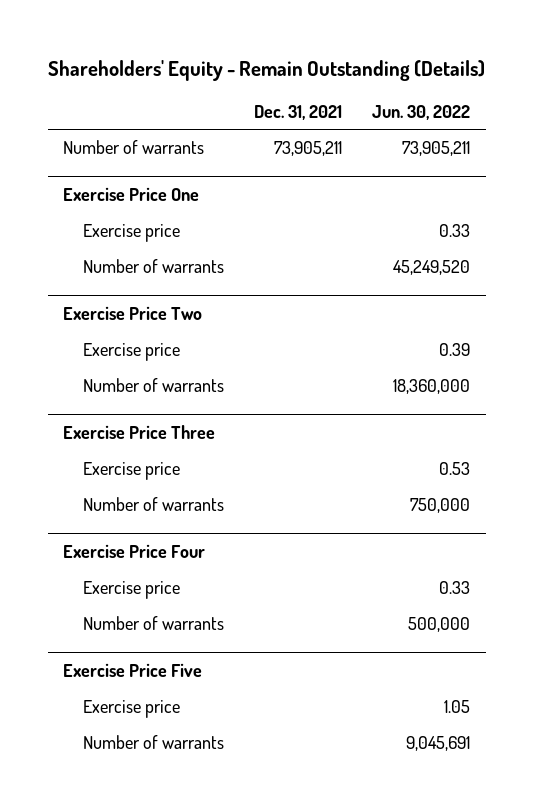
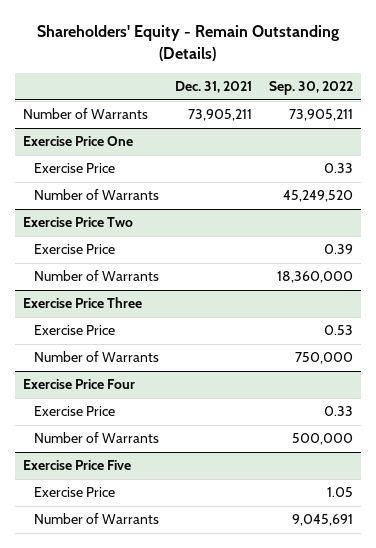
[372,104,471,120] Jun. 30, 2022 -> none
none -> [268,81,353,96] Sep. 30, 2022
[63,140,205,155] Number of warrants -> [23,108,149,120] Number of Warrants
[82,224,180,243] Exercise price -> [33,163,115,174] Exercise Price
[82,259,224,274] Number of warrants -> [33,189,159,201] Number of Warrants
[82,343,180,362] Exercise price -> [33,244,115,255] Exercise Price
[82,378,224,393] Number of warrants -> [33,270,159,282] Number of Warrants
[82,462,180,481] Exercise price -> [33,325,115,336] Exercise Price
[82,497,224,512] Number of warrants -> [33,351,159,363] Number of Warrants
[82,581,180,600] Exercise price -> [33,406,115,417] Exercise Price
[82,616,224,631] Number of warrants -> [33,432,159,444] Number of Warrants
[82,700,180,719] Exercise price -> [33,487,115,498] Exercise Price
[82,735,224,750] Number of warrants -> [33,513,159,525] Number of Warrants

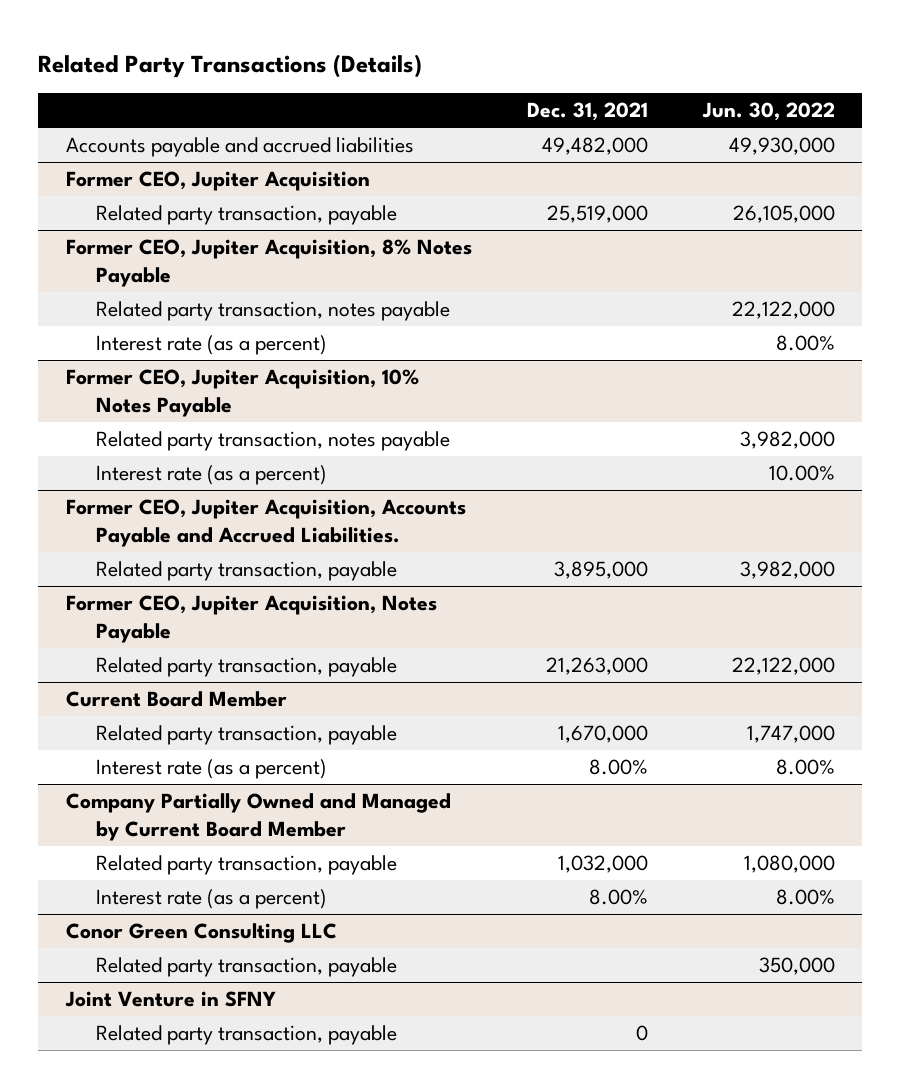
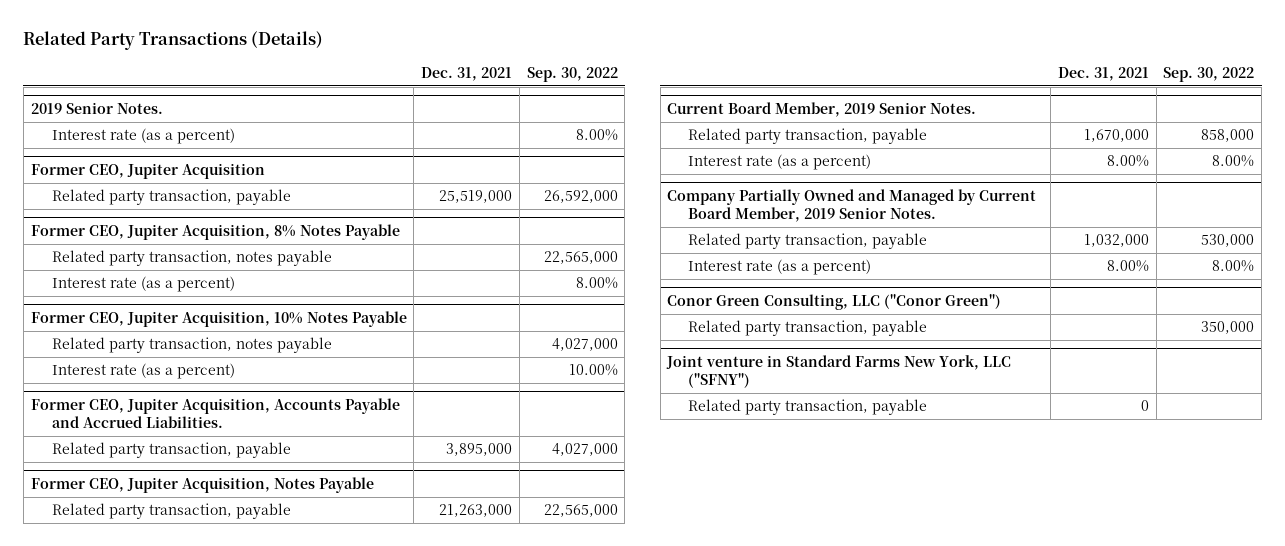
[701,102,835,122] Jun. 30, 2022 -> none
none -> [526,66,618,82] Sep. 30, 2022
[65,137,414,158] Accounts payable and accrued liabilities -> none
none -> [30,102,163,115] 2019 Senior Notes.
none -> [51,128,235,145] Interest rate (as a percent)
[65,691,287,708] Current Board Member -> [667,102,977,118] Current Board Member, 2019 Senior Notes.
[65,793,451,841] Company Partially Owned and Managed by Current Board Member -> [667,189,1037,223] Company Partially Owned and Managed by Current Board Member, 2019 Senior Notes.
[65,923,337,944] Conor Green Consulting LLC -> [667,294,1002,311] Conor Green Consulting, LLC ("Conor Green")
[64,991,276,1008] Joint Venture in SFNY -> [666,355,1012,389] Joint venture in Standard Farms New York, LLC ("SFNY")

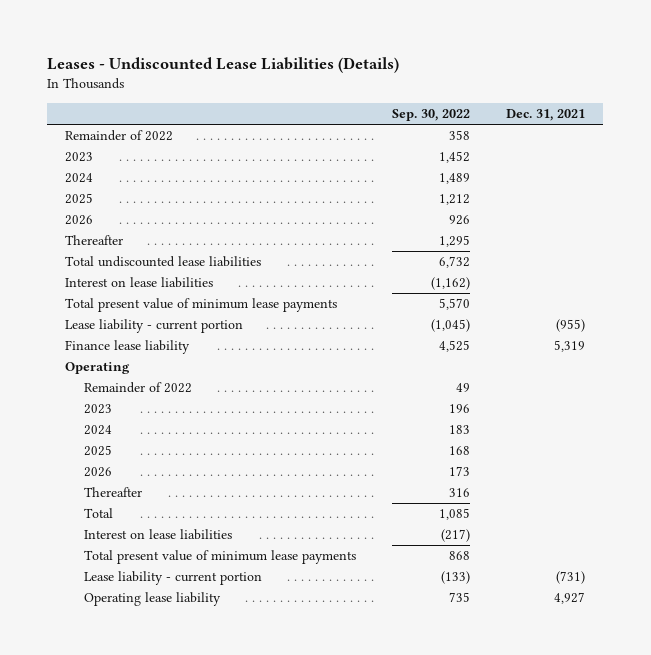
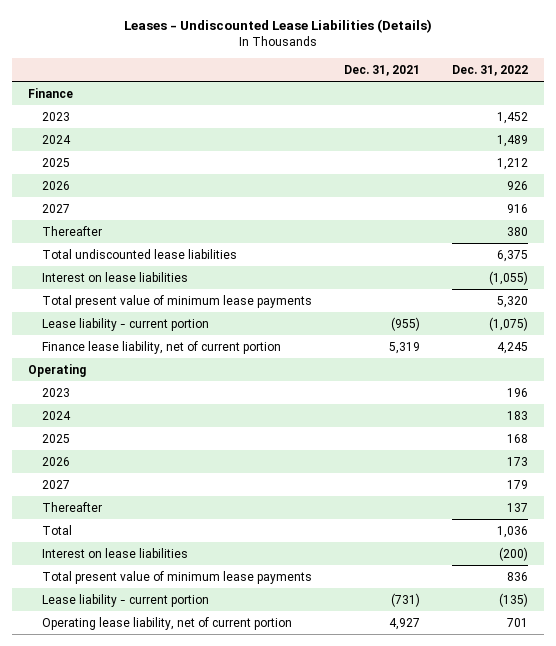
[391,108,470,121] Sep. 30, 2022 -> none
none -> [452,64,529,76] Dec. 31, 2022
[65,130,174,142] Remainder of 2022 -> none
none -> [27,87,73,98] Finance
none -> [42,203,71,213] 2027
[65,340,191,355] Finance lease liability -> [42,340,282,354] Finance lease liability, net of current portion
[83,382,192,394] Remainder of 2022 -> none
none -> [42,479,71,489] 2027
[83,592,221,607] Operating lease liability -> [42,616,293,630] Operating lease liability, net of current portion

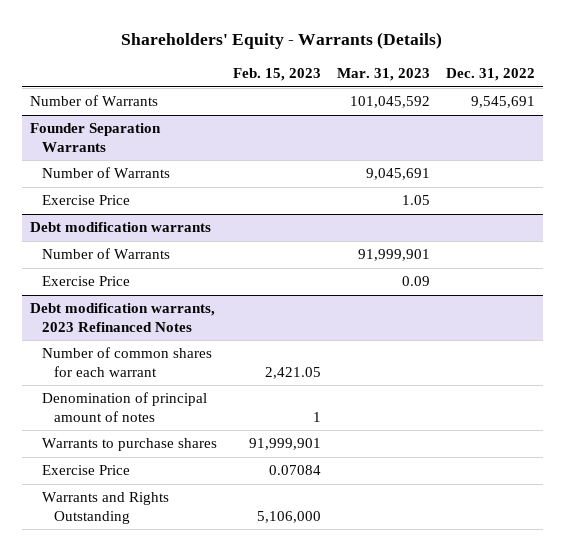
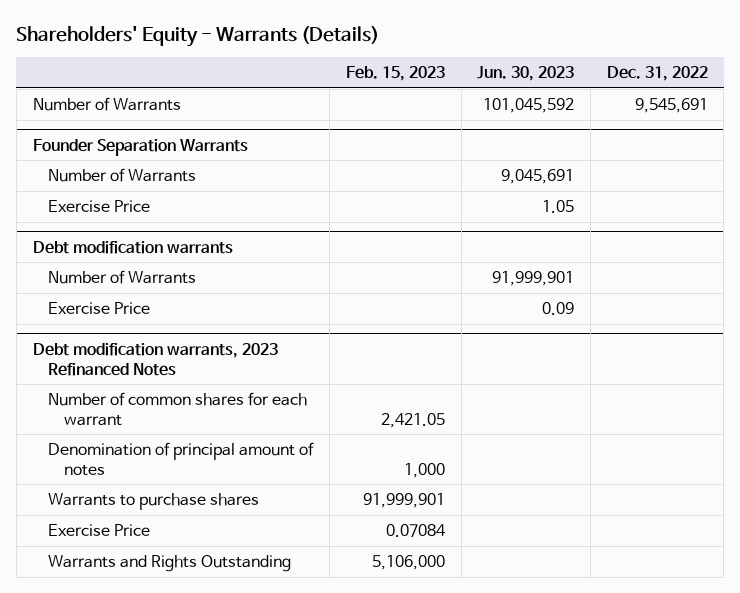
[337,68,431,82] Mar. 31, 2023 -> none
none -> [477,66,575,82] Jun. 30, 2023
[312,411,321,422] 1 -> [403,462,445,478] 1,000

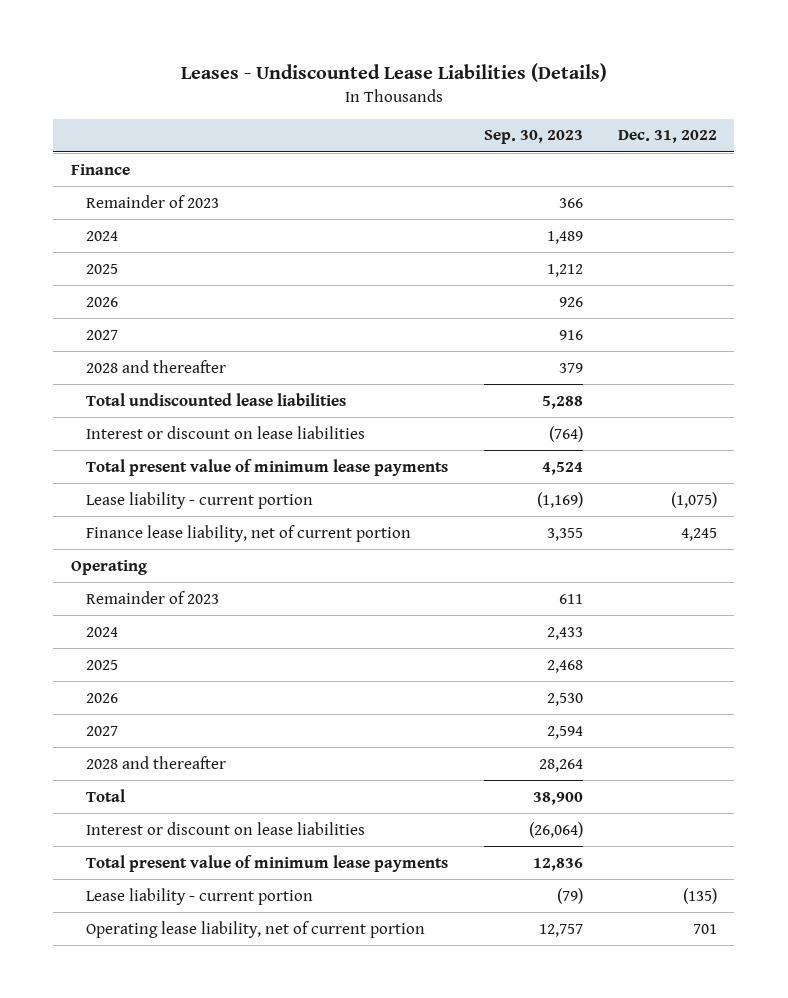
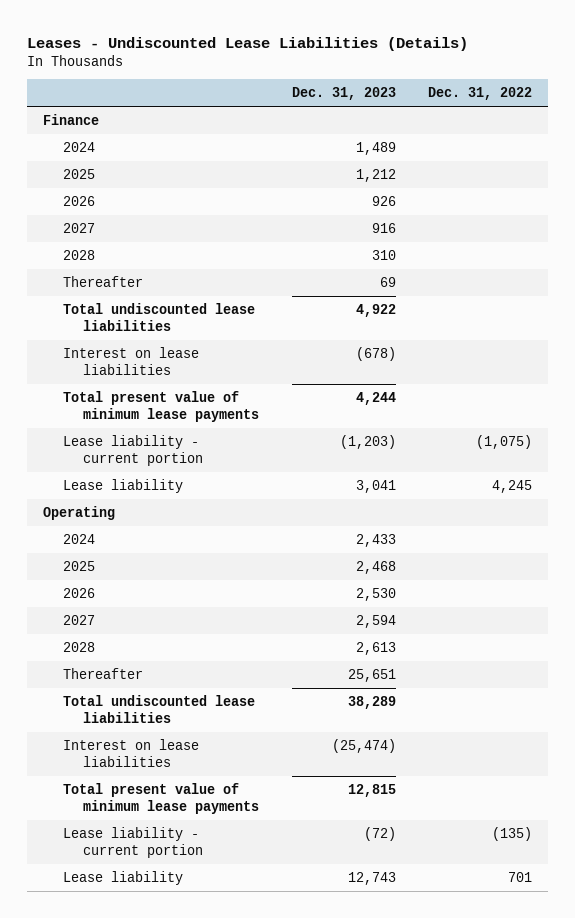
[483,130,583,145] Sep. 30, 2023 -> none
none -> [291,87,396,101] Dec. 31, 2023
[86,194,220,208] Remainder of 2023 -> none
[86,359,227,373] 2028 and thereafter -> none
none -> [63,249,96,260] 2028
none -> [63,275,144,287] Thereafter
[86,425,366,439] Interest or discount on lease liabilities -> [63,346,200,375] Interest on lease liabilities
[86,524,412,542] Finance lease liability, net of current portion -> [63,478,184,493] Lease liability
[86,590,220,604] Remainder of 2023 -> none
[86,755,227,769] 2028 and thereafter -> none
none -> [63,641,96,652] 2028
none -> [63,667,144,679] Thereafter
[86,788,126,802] Total -> [63,694,256,723] Total undiscounted lease liabilities
[86,821,366,835] Interest or discount on lease liabilities -> [63,738,200,767] Interest on lease liabilities
[86,920,426,938] Operating lease liability, net of current portion -> [63,870,184,885] Lease liability

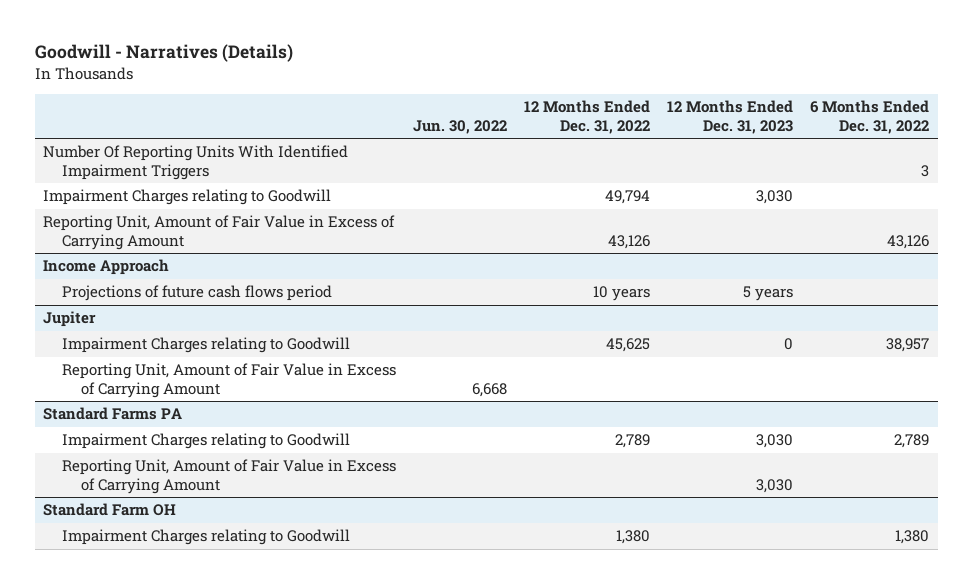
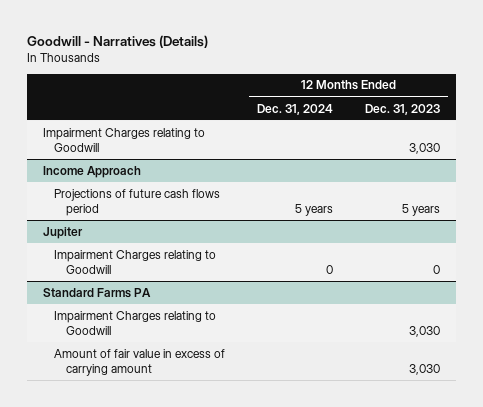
[413,119,508,134] Jun. 30, 2022 -> none
[524,100,651,134] 12 Months Ended Dec. 31, 2022 -> none
[810,100,930,134] 6 Months Ended Dec. 31, 2022 -> none
none -> [257,103,334,115] Dec. 31, 2024
[43,145,349,181] Number Of Reporting Units With Identified Impairment Triggers -> none
[43,215,396,251] Reporting Unit, Amount of Fair Value in Excess of Carrying Amount -> none
[62,363,397,399] Reporting Unit, Amount of Fair Value in Excess of Carrying Amount -> none
[43,503,177,517] Standard Farm OH -> none
[62,529,351,546] Impairment Charges relating to Goodwill -> none
[62,459,397,495] Reporting Unit, Amount of Fair Value in Excess of Carrying Amount -> [54,348,226,377] Amount of fair value in excess of carrying amount

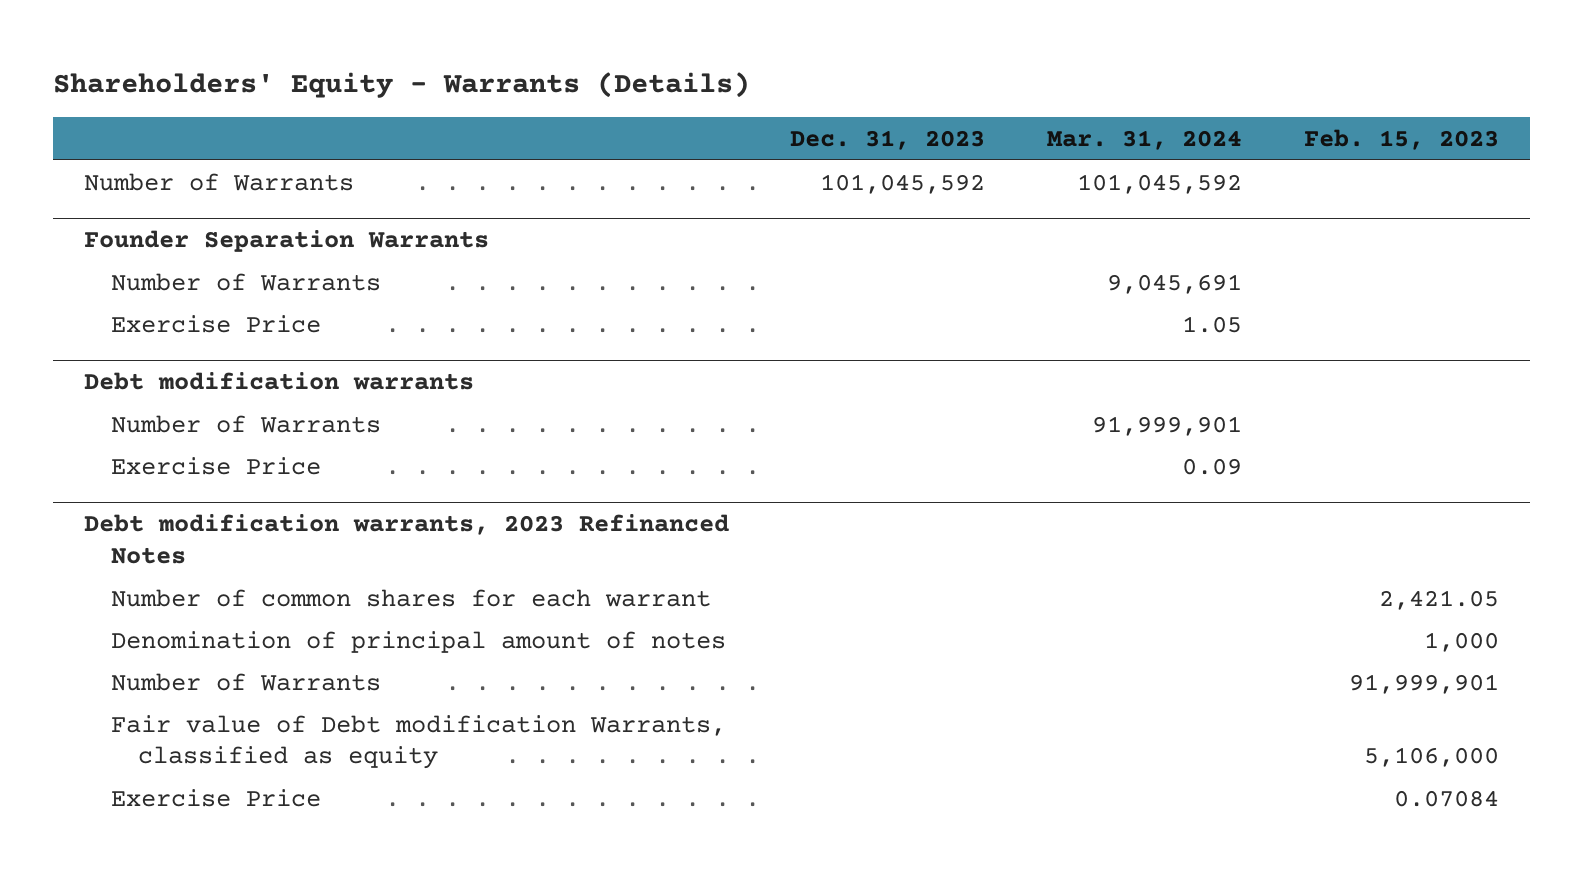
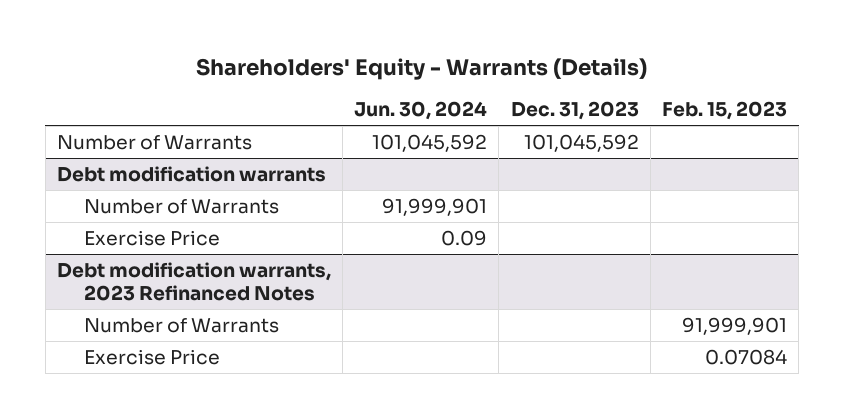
[1047,129,1243,150] Mar. 31, 2024 -> none
none -> [354,101,488,121] Jun. 30, 2024
[83,230,489,253] Founder Separation Warrants -> none
[110,272,381,291] Number of Warrants -> none
[110,314,321,333] Exercise Price -> none
[110,588,711,607] Number of common shares for each warrant -> none
[110,630,726,653] Denomination of principal amount of notes -> none
[110,714,726,770] Fair value of Debt modification Warrants, classified as equity -> none

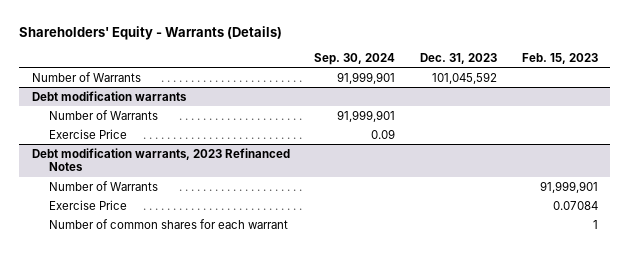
[354,101,488,121] Jun. 30, 2024 -> none
none -> [314,52,396,65] Sep. 30, 2024
none -> [49,218,289,229] Number of common shares for each warrant

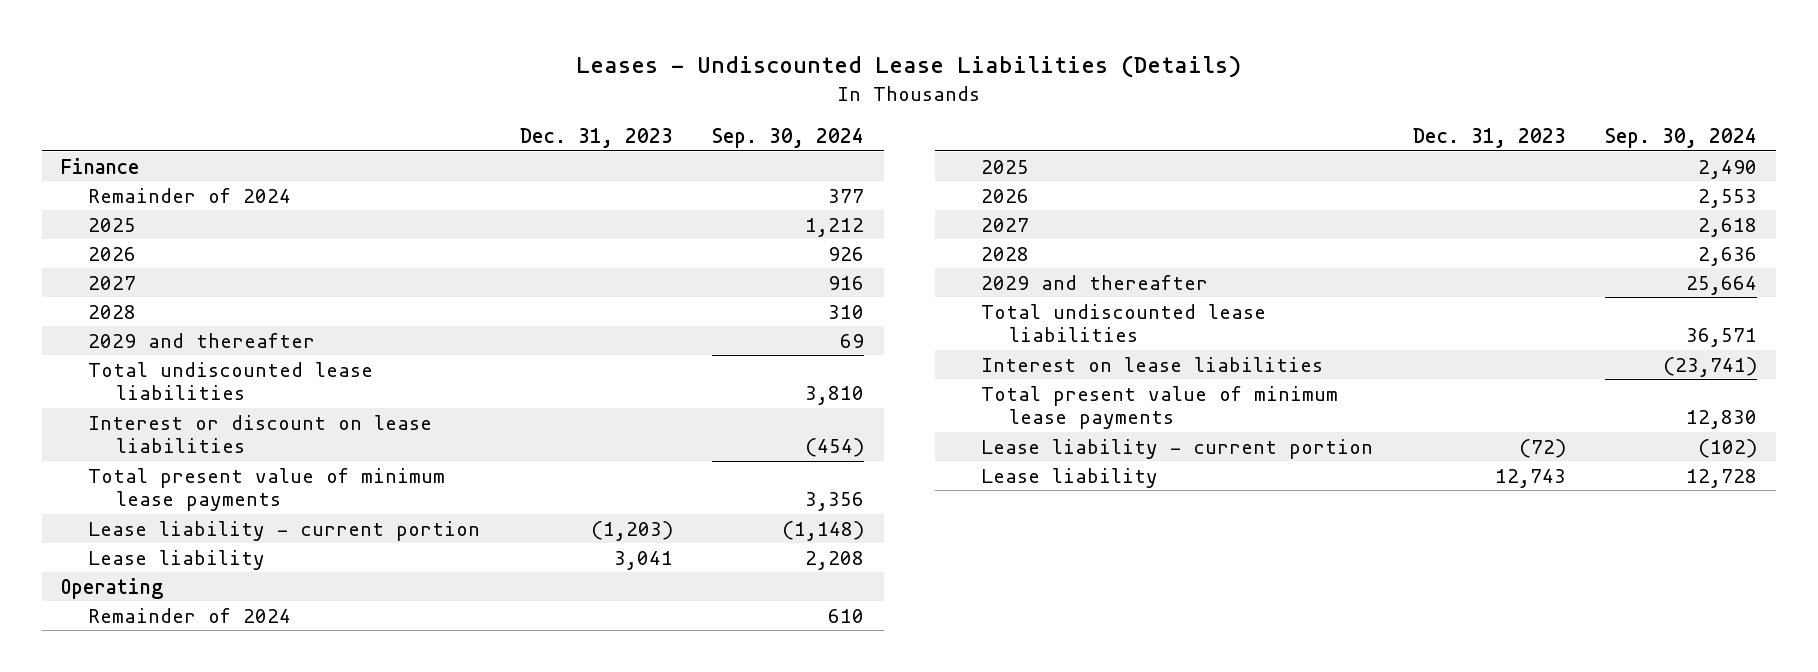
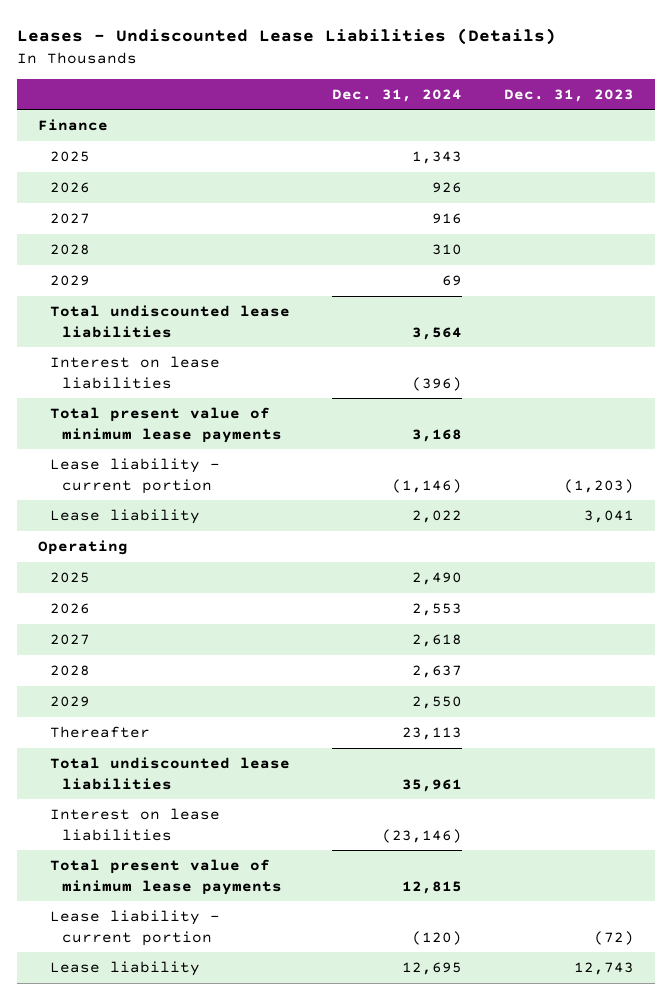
[711,128,864,149] Sep. 30, 2024 -> none
none -> [331,88,462,102] Dec. 31, 2024
[88,187,292,203] Remainder of 2024 -> none
[88,332,316,348] 2029 and thereafter -> none
none -> [49,275,90,287] 2029
[88,414,433,454] Interest or discount on lease liabilities -> [49,356,220,389] Interest on lease liabilities
[88,607,292,623] Remainder of 2024 -> none
[981,274,1209,290] 2029 and thereafter -> none
none -> [49,696,90,708] 2029
none -> [49,726,150,739] Thereafter

